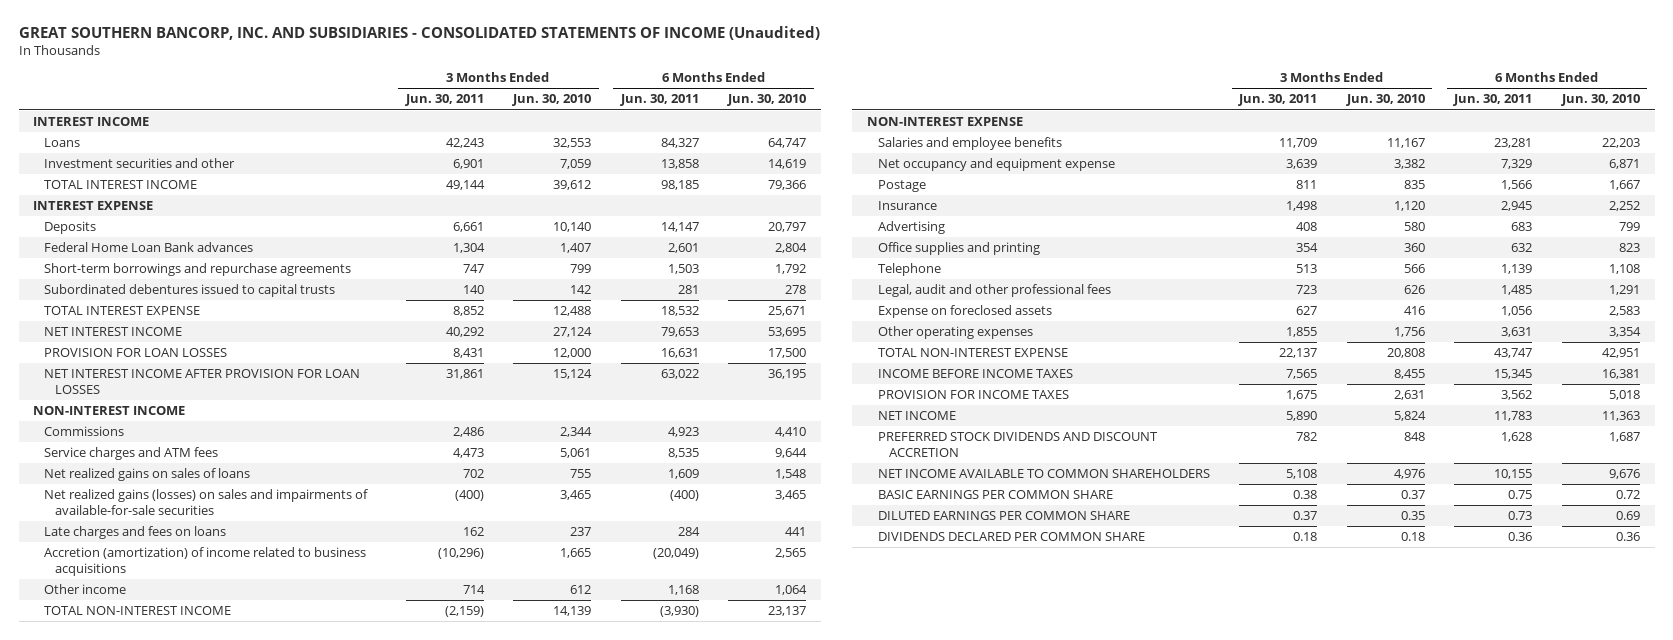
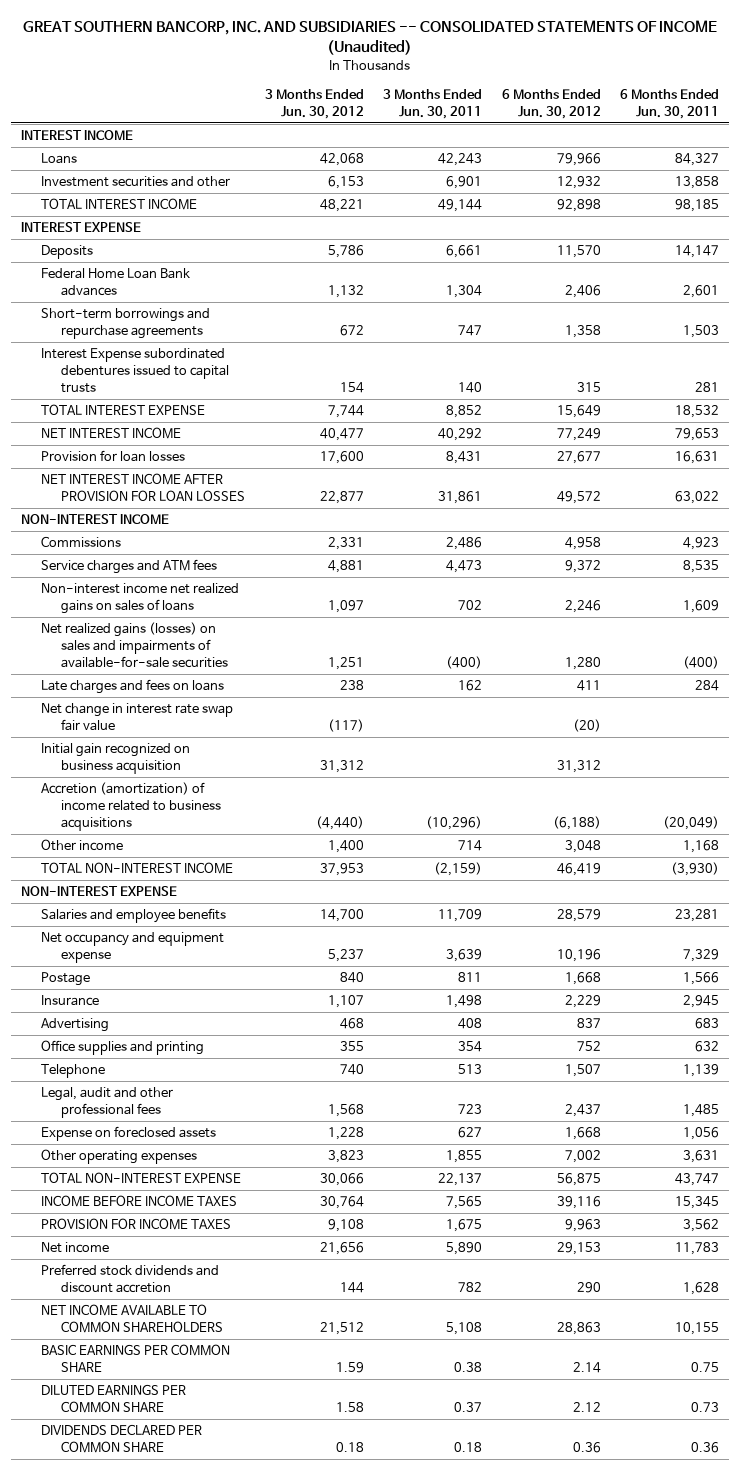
[18,25,820,40] GREAT SOUTHERN BANCORP, INC. AND SUBSIDIARIES - CONSOLIDATED STATEMENTS OF INCOME (Unaudited) -> [22,19,717,56] GREAT SOUTHERN BANCORP, INC. AND SUBSIDIARIES -- CONSOLIDATED STATEMENTS OF INCOME (Unaudited)
[512,94,592,107] Jun. 30, 2010 -> none
[727,94,807,107] Jun. 30, 2010 -> none
none -> [264,89,364,119] 3 Months Ended Jun. 30, 2012
none -> [501,89,601,119] 6 Months Ended Jun. 30, 2012
[44,283,336,297] Subordinated debentures issued to capital trusts -> [41,348,230,393] Interest Expense subordinated debentures issued to capital trusts
[44,347,228,357] PROVISION FOR LOAN LOSSES -> [41,450,186,463] Provision for loan losses
[44,467,251,481] Net realized gains on sales of loans -> [41,583,240,615] Non-interest income net realized gains on sales of loans
none -> [41,703,234,732] Net change in interest rate swap fair value
none -> [41,743,191,775] Initial gain recognized on business acquisition
[877,410,956,420] NET INCOME -> [41,1242,110,1254] Net income
[877,431,1158,457] PREFERRED STOCK DIVIDENDS AND DISCOUNT ACCRETION -> [41,1264,220,1294] Preferred stock dividends and discount accretion

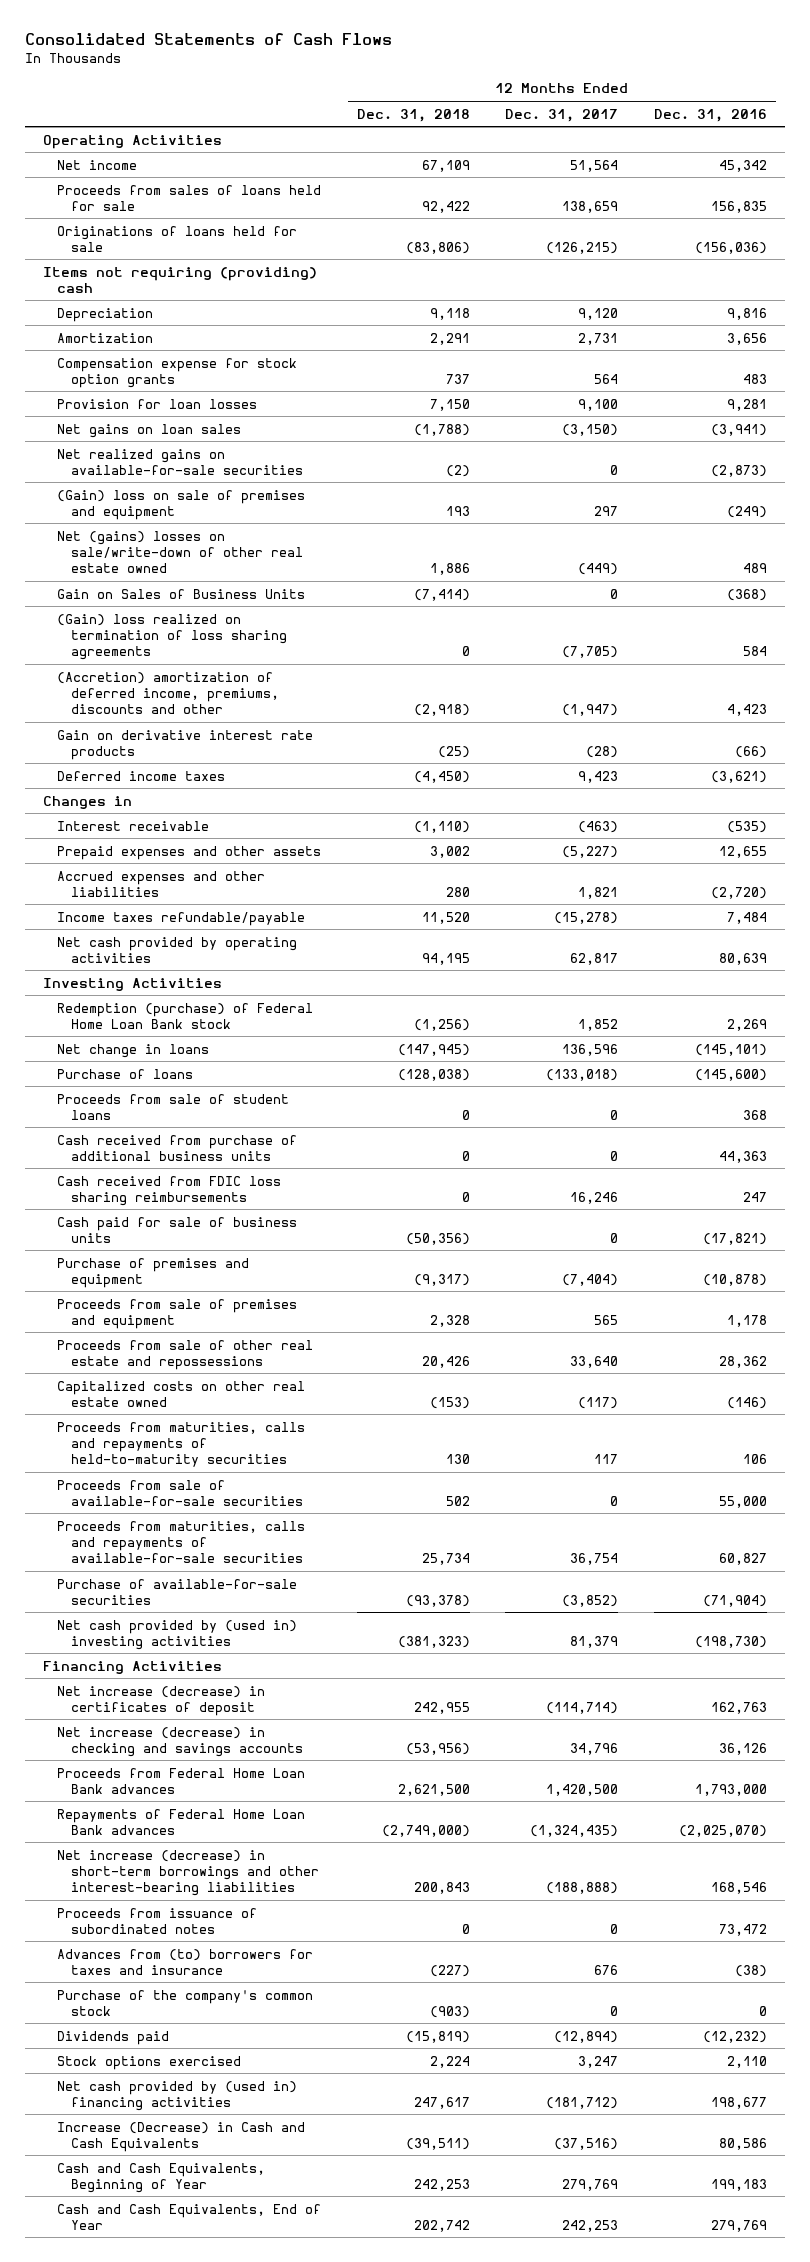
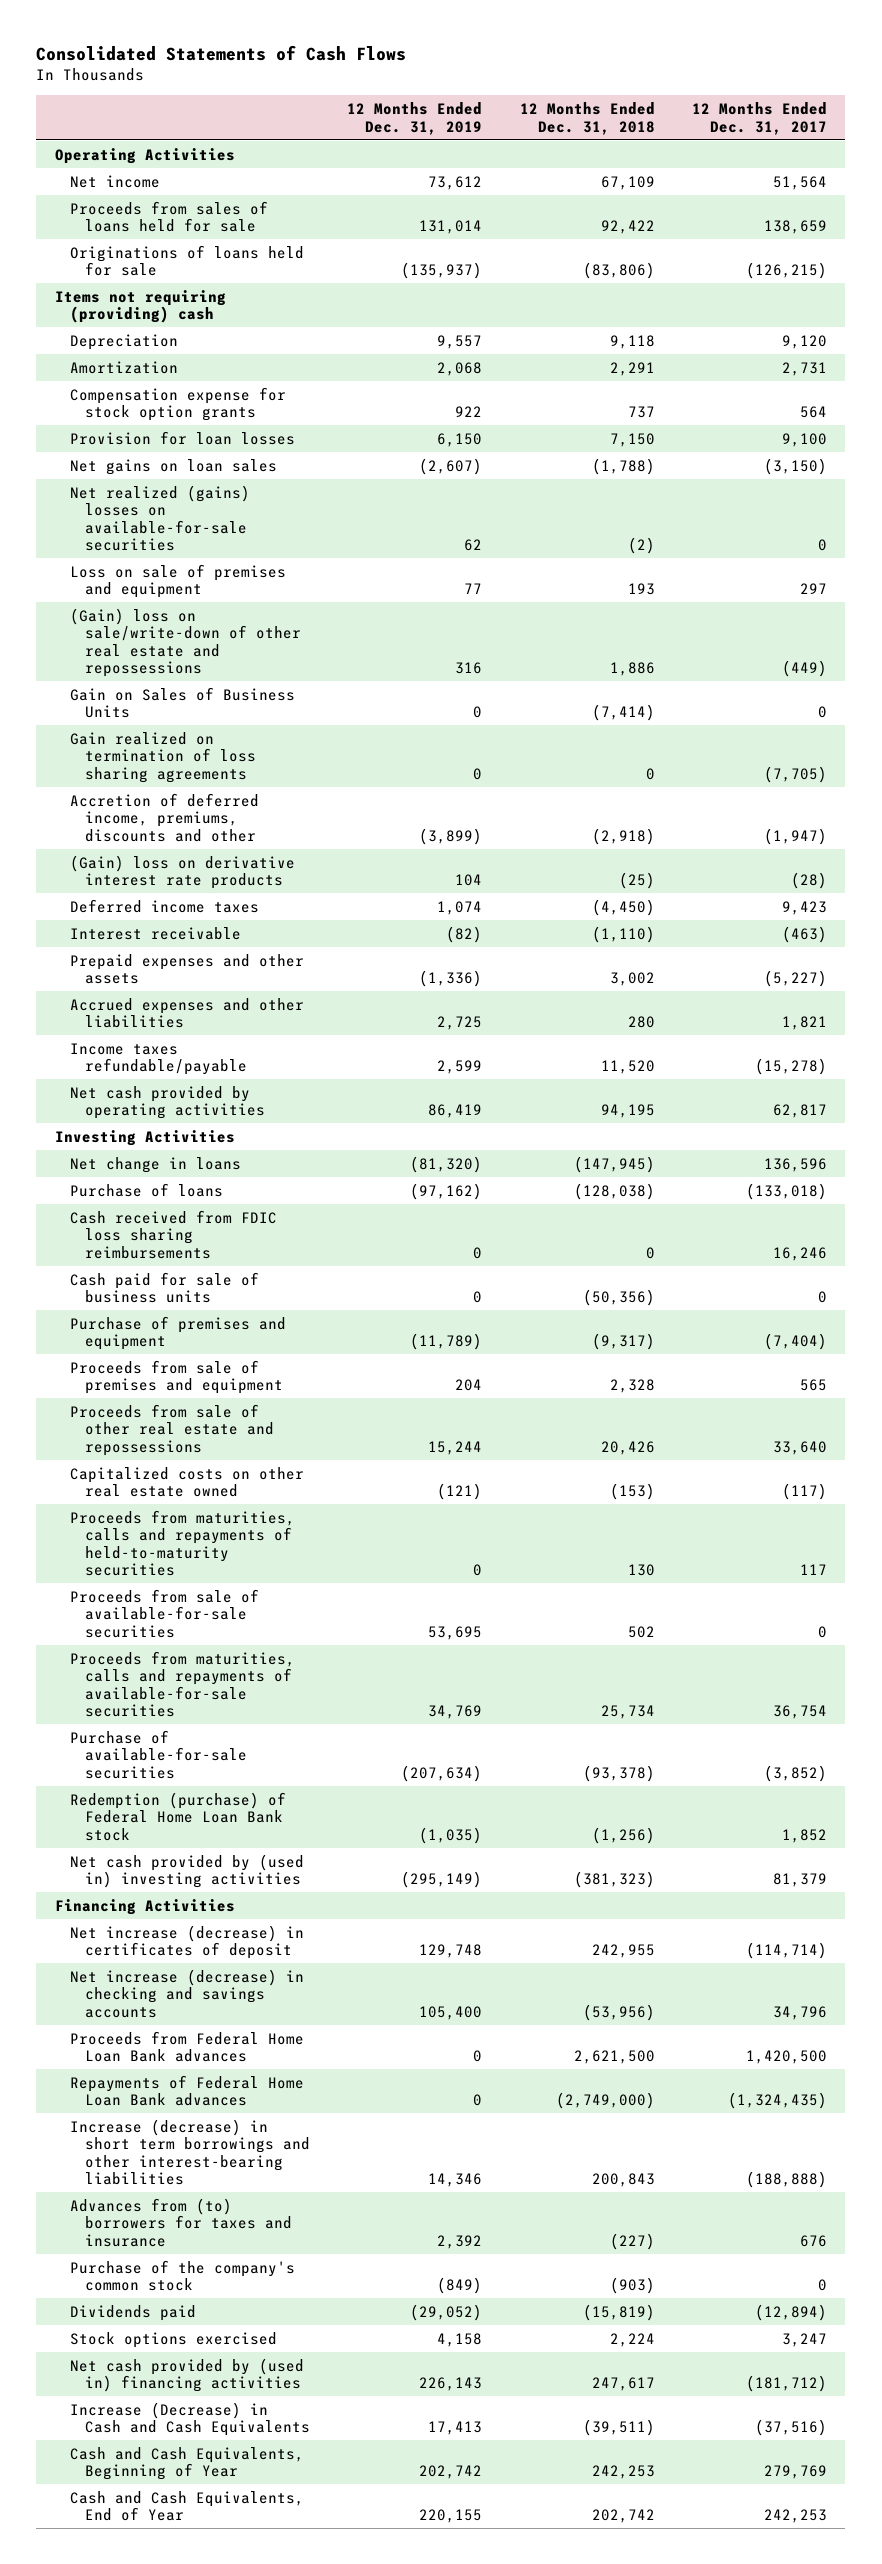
[654,108,768,122] Dec. 31, 2016 -> none
none -> [347,102,483,135] 12 Months Ended Dec. 31, 2019
[56,448,304,475] Net realized gains on available-for-sale securities -> [70,484,251,552] Net realized (gains) losses on available-for-sale securities
[56,489,305,520] (Gain) loss on sale of premises and equipment -> [70,563,287,599] Loss on sale of premises and equipment
[56,530,304,573] Net (gains) losses on sale/write-down of other real estate owned -> [70,607,301,678] (Gain) loss on sale/write-down of other real estate and repossessions
[56,613,288,660] (Gain) loss realized on termination of loss sharing agreements -> [70,731,256,783] Gain realized on termination of loss sharing agreements
[56,671,280,714] (Accretion) amortization of deferred income, premiums, discounts and other -> [70,792,260,842] Accretion of deferred income, premiums, discounts and other
[56,729,313,760] Gain on derivative interest rate products -> [70,854,296,890] (Gain) loss on derivative interest rate products
[42,795,132,809] Changes in -> none
[56,1093,289,1120] Proceeds from sale of student loans -> none
[56,1134,297,1161] Cash received from purchase of additional business units -> none
[56,1002,313,1029] Redemption (purchase) of Federal Home Loan Bank stock -> [70,1791,287,1841] Redemption (purchase) of Federal Home Loan Bank stock
[56,1907,257,1934] Proceeds from issuance of subordinated notes -> none
[56,1849,320,1896] Net increase (decrease) in short-term borrowings and other interest-bearing liabilities -> [70,2118,310,2186] Increase (decrease) in short term borrowings and other interest-bearing liabilities

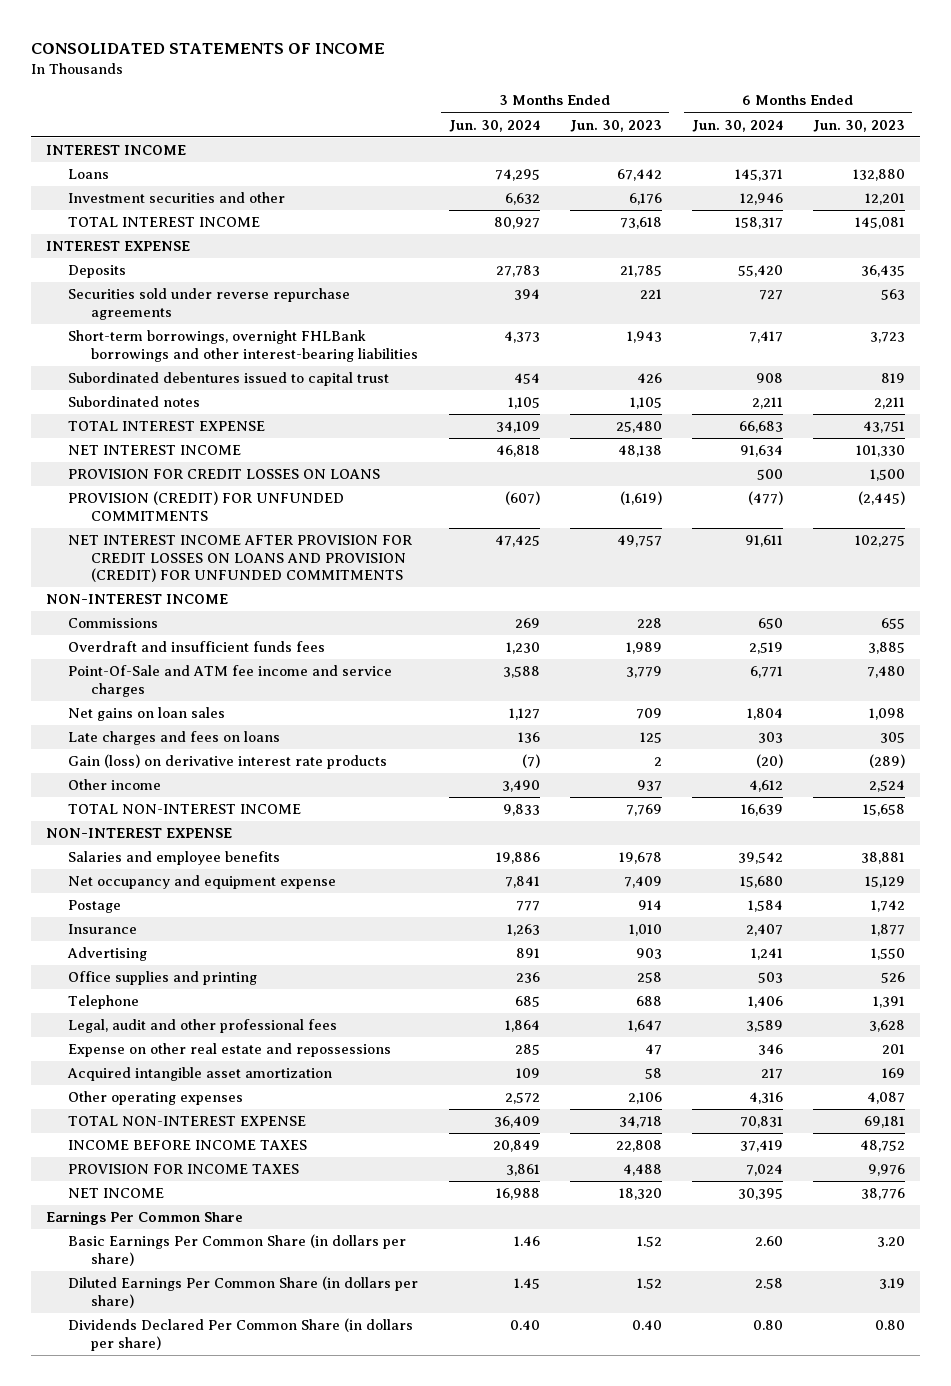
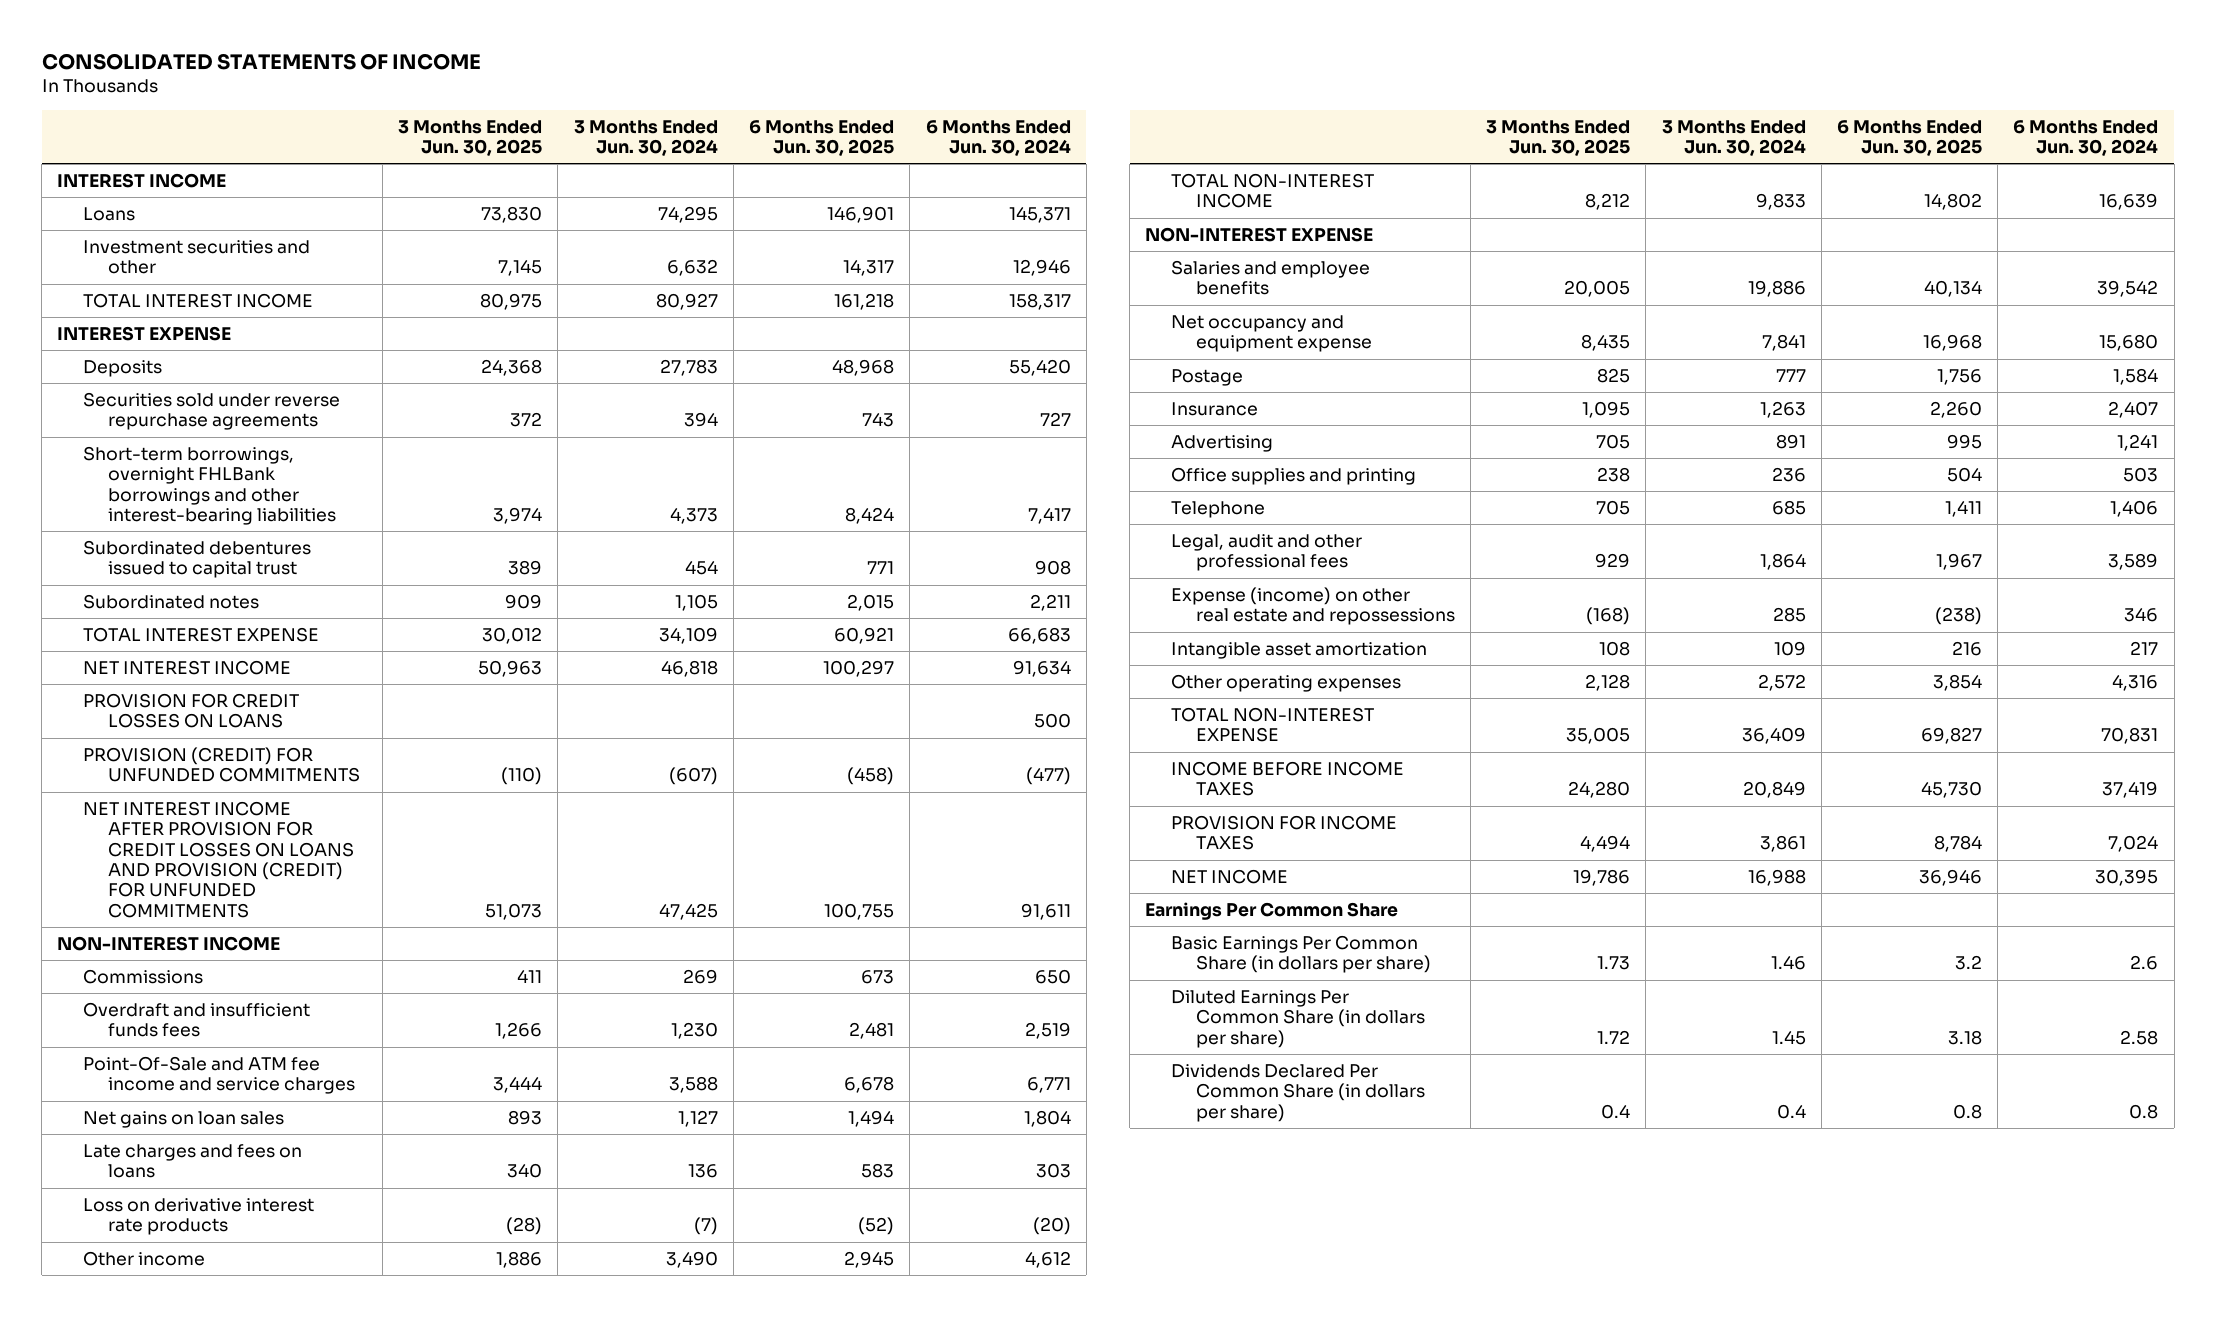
[569,119,662,132] Jun. 30, 2023 -> none
[812,119,905,132] Jun. 30, 2023 -> none
none -> [398,119,543,156] 3 Months Ended Jun. 30, 2025
none -> [749,119,895,156] 6 Months Ended Jun. 30, 2025
[68,754,388,770] Gain (loss) on derivative interest rate products -> [82,1197,314,1236] Loss on derivative interest rate products
[68,1043,392,1058] Expense on other real estate and repossessions -> [1170,586,1455,626] Expense (income) on other real estate and repossessions
[67,1067,333,1082] Acquired intangible asset amortization -> [1170,641,1427,659] Intangible asset amortization
[754,1236,783,1247] 2.60 -> [2130,955,2159,971] 2.6
[509,1320,540,1331] 0.40 -> [1776,1103,1806,1119] 0.4
[752,1320,783,1331] 0.80 -> [2129,1103,2159,1119] 0.8

